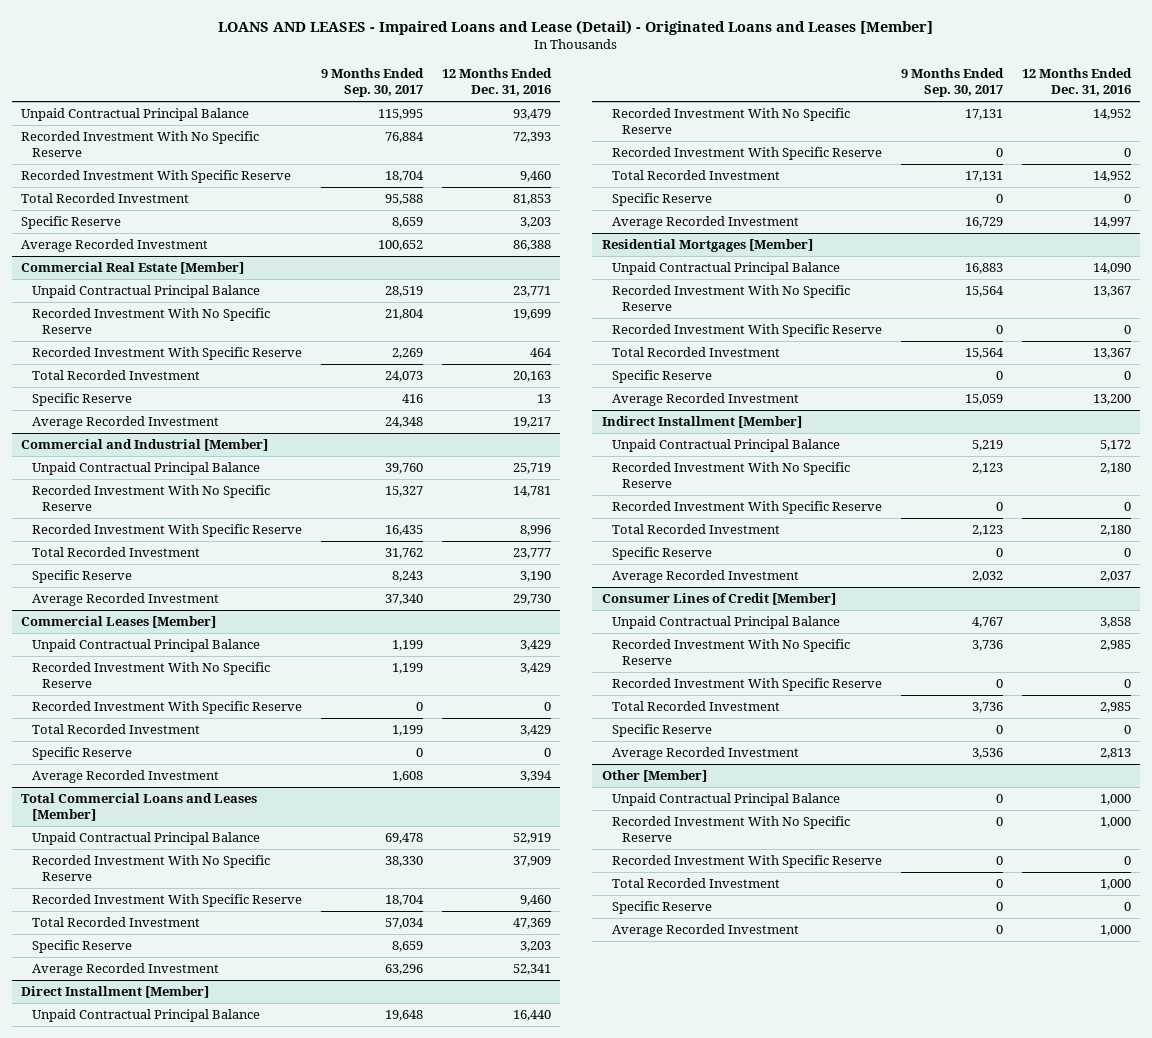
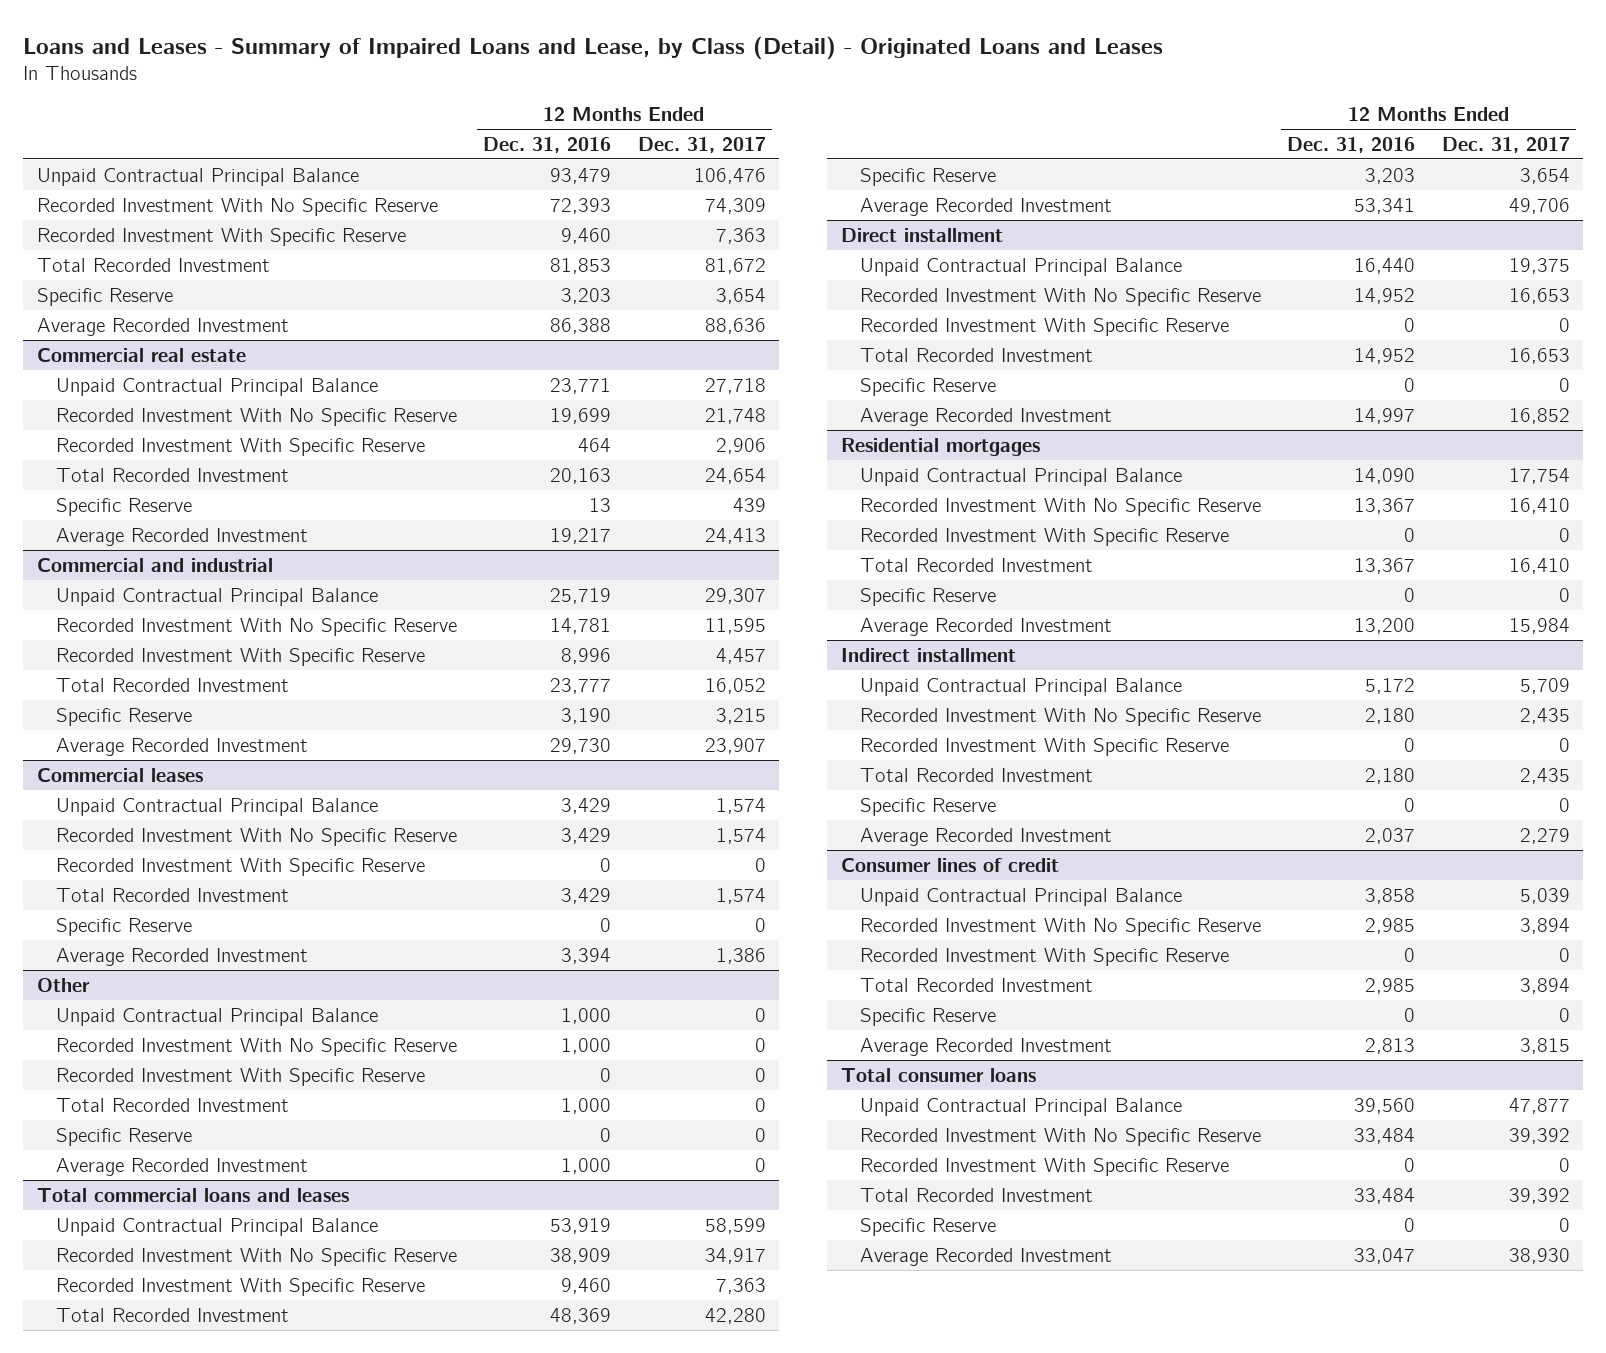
[218,19,934,35] LOANS AND LEASES - Impaired Loans and Lease (Detail) - Originated Loans and Leases [Member] -> [23,35,1164,60] Loans and Leases - Summary of Impaired Loans and Lease, by Class (Detail) - Originated Loans and Leases
[320,67,424,98] 9 Months Ended Sep. 30, 2017 -> none
none -> [637,136,766,153] Dec. 31, 2017
[21,262,245,275] Commercial Real Estate [Member] -> [36,347,246,362] Commercial real estate
[21,439,269,452] Commercial and Industrial [Member] -> [36,557,273,572] Commercial and industrial
[21,616,217,629] Commercial Leases [Member] -> [36,767,203,782] Commercial leases
[21,793,258,822] Total Commercial Loans and Leases [Member] -> [36,977,90,992] Other
[512,833,551,845] 52,919 -> [561,1007,612,1024] 1,000
[512,856,551,868] 37,909 -> [561,1037,612,1054] 1,000
none -> [55,1067,425,1086] Recorded Investment With Specific Reserve
none -> [55,1097,289,1112] Total Recorded Investment
none -> [55,1127,192,1146] Specific Reserve
none -> [55,1157,308,1176] Average Recorded Investment
none -> [36,1187,349,1202] Total commercial loans and leases
none -> [55,1217,378,1236] Unpaid Contractual Principal Balance
none -> [55,1247,457,1266] Recorded Investment With No Specific Reserve
[512,918,551,930] 47,369 -> [550,1307,612,1324] 48,369
[512,964,551,976] 52,341 -> [1354,197,1416,214] 53,341
[21,986,210,999] Direct Installment [Member] -> [840,227,1003,242] Direct installment
[601,239,813,253] Residential Mortgages [Member] -> [840,437,1040,456] Residential mortgages
[601,416,802,429] Indirect Installment [Member] -> [840,647,1016,662] Indirect installment
[601,593,836,606] Consumer Lines of Credit [Member] -> [840,857,1059,872] Consumer lines of credit
[601,770,707,783] Other [Member] -> [840,1067,1036,1082] Total consumer loans
[1099,794,1131,806] 1,000 -> [1354,1097,1416,1114] 39,560
[1099,817,1131,829] 1,000 -> [1354,1127,1416,1144] 33,484
[1099,879,1131,891] 1,000 -> [1354,1187,1416,1204] 33,484
[1099,925,1131,937] 1,000 -> [1354,1247,1416,1264] 33,047

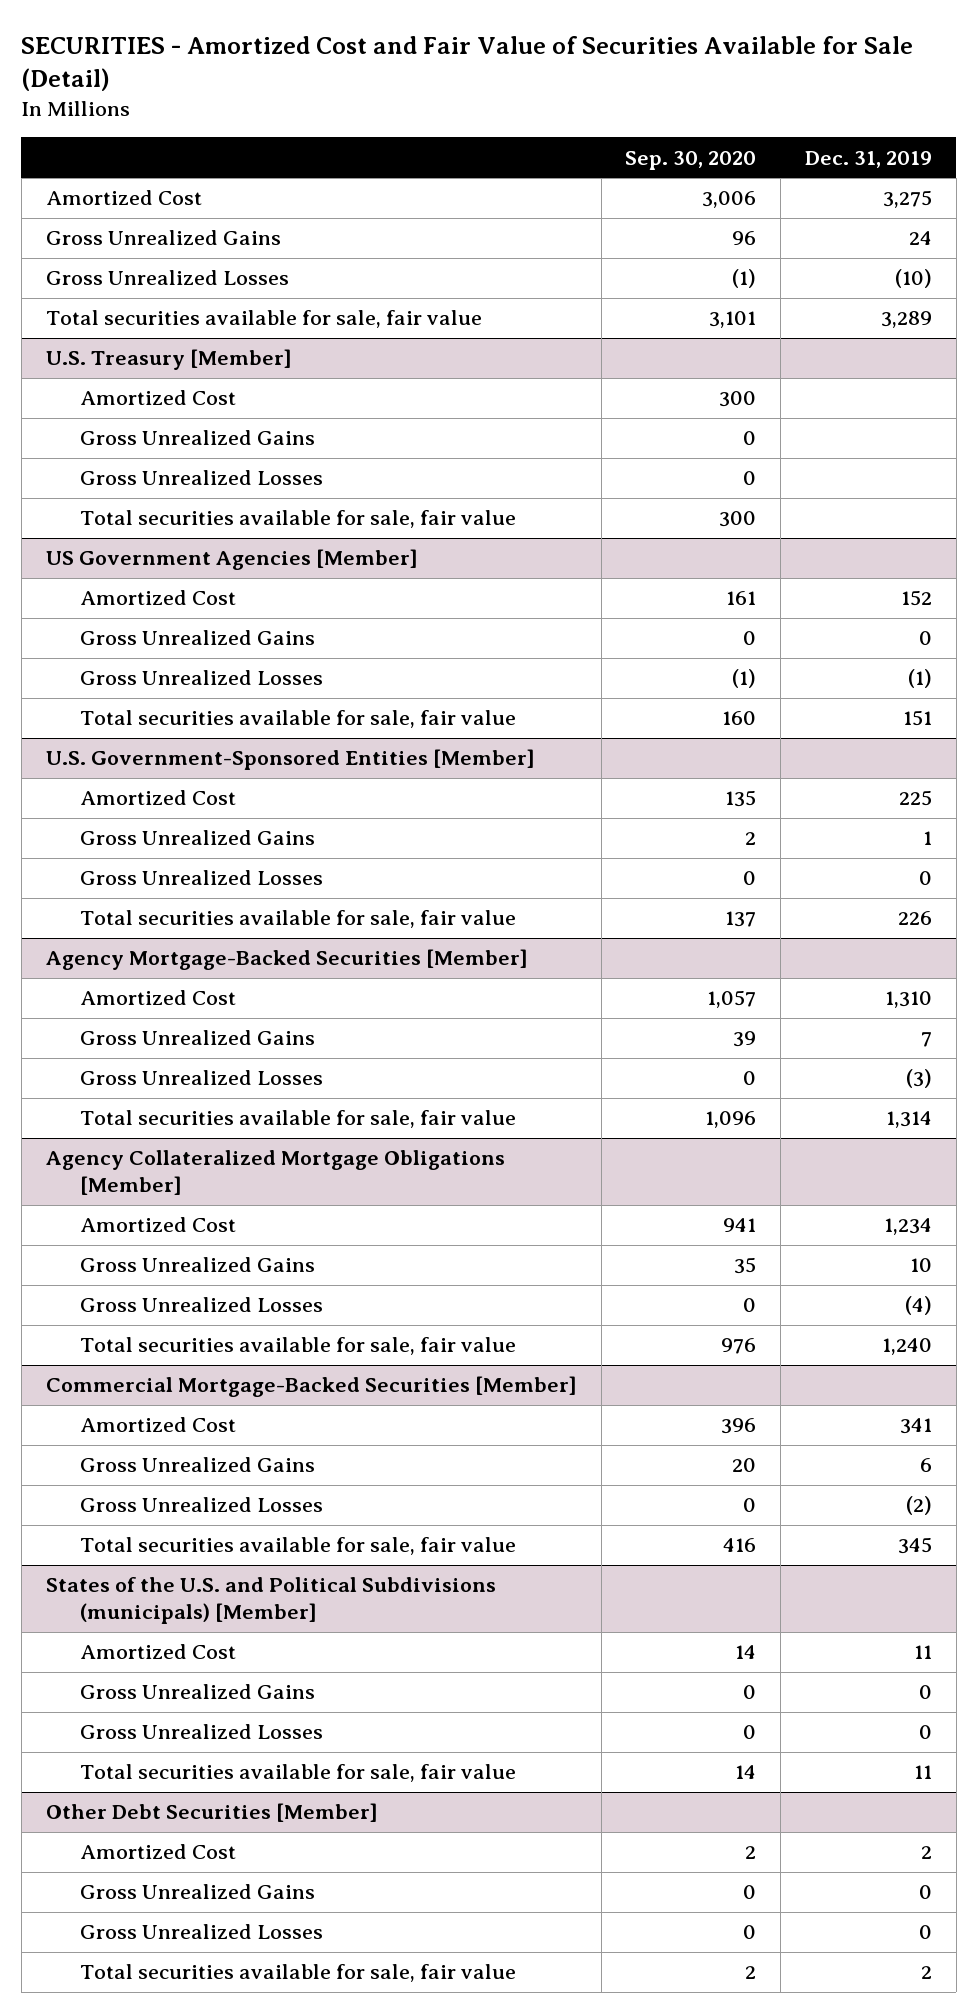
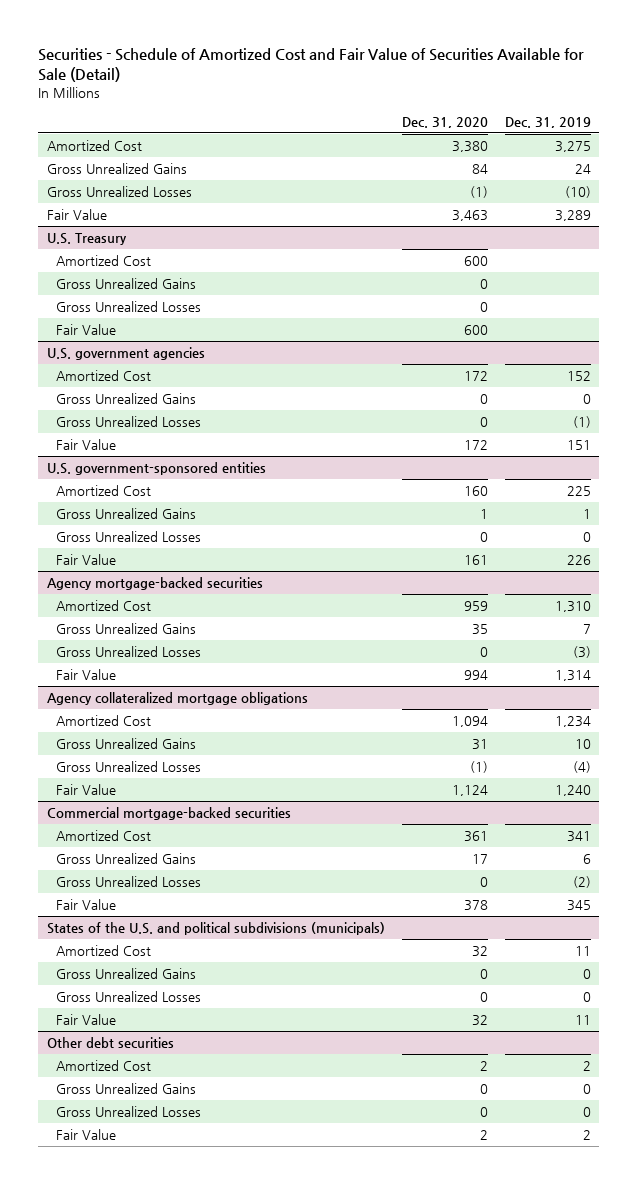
[21,36,914,92] SECURITIES - Amortized Cost and Fair Value of Securities Available for Sale (Detail) -> [38,47,585,82] Securities - Schedule of Amortized Cost and Fair Value of Securities Available for Sale (Detail)
[625,150,757,170] Sep. 30, 2020 -> none
none -> [401,116,488,128] Dec. 31, 2020
[45,310,482,329] Total securities available for sale, fair value -> [46,208,107,220] Fair Value
[45,349,292,371] U.S. Treasury [Member] -> [46,232,127,245] U.S. Treasury
[79,510,516,529] Total securities available for sale, fair value -> [56,323,117,335] Fair Value
[45,549,418,571] US Government Agencies [Member] -> [46,346,205,360] U.S. government agencies
[79,710,516,729] Total securities available for sale, fair value -> [56,438,117,450] Fair Value
[45,749,535,771] U.S. Government-Sponsored Entities [Member] -> [46,461,266,475] U.S. government-sponsored entities
[79,910,516,929] Total securities available for sale, fair value -> [56,553,117,565] Fair Value
[45,949,528,971] Agency Mortgage-Backed Securities [Member] -> [46,576,263,590] Agency mortgage-backed securities
[79,1110,516,1129] Total securities available for sale, fair value -> [56,668,117,680] Fair Value
[45,1150,505,1196] Agency Collateralized Mortgage Obligations [Member] -> [46,691,308,705] Agency collateralized mortgage obligations
[79,1337,516,1356] Total securities available for sale, fair value -> [56,783,117,795] Fair Value
[45,1376,577,1398] Commercial Mortgage-Backed Securities [Member] -> [46,806,291,820] Commercial mortgage-backed securities
[79,1537,516,1556] Total securities available for sale, fair value -> [56,898,117,910] Fair Value
[45,1577,496,1625] States of the U.S. and Political Subdivisions (municipals) [Member] -> [46,921,385,935] States of the U.S. and political subdivisions (municipals)
[79,1764,516,1783] Total securities available for sale, fair value -> [56,1013,117,1025] Fair Value
[45,1803,378,1823] Other Debt Securities [Member] -> [46,1036,174,1048] Other debt securities
[79,1964,516,1983] Total securities available for sale, fair value -> [56,1128,117,1140] Fair Value

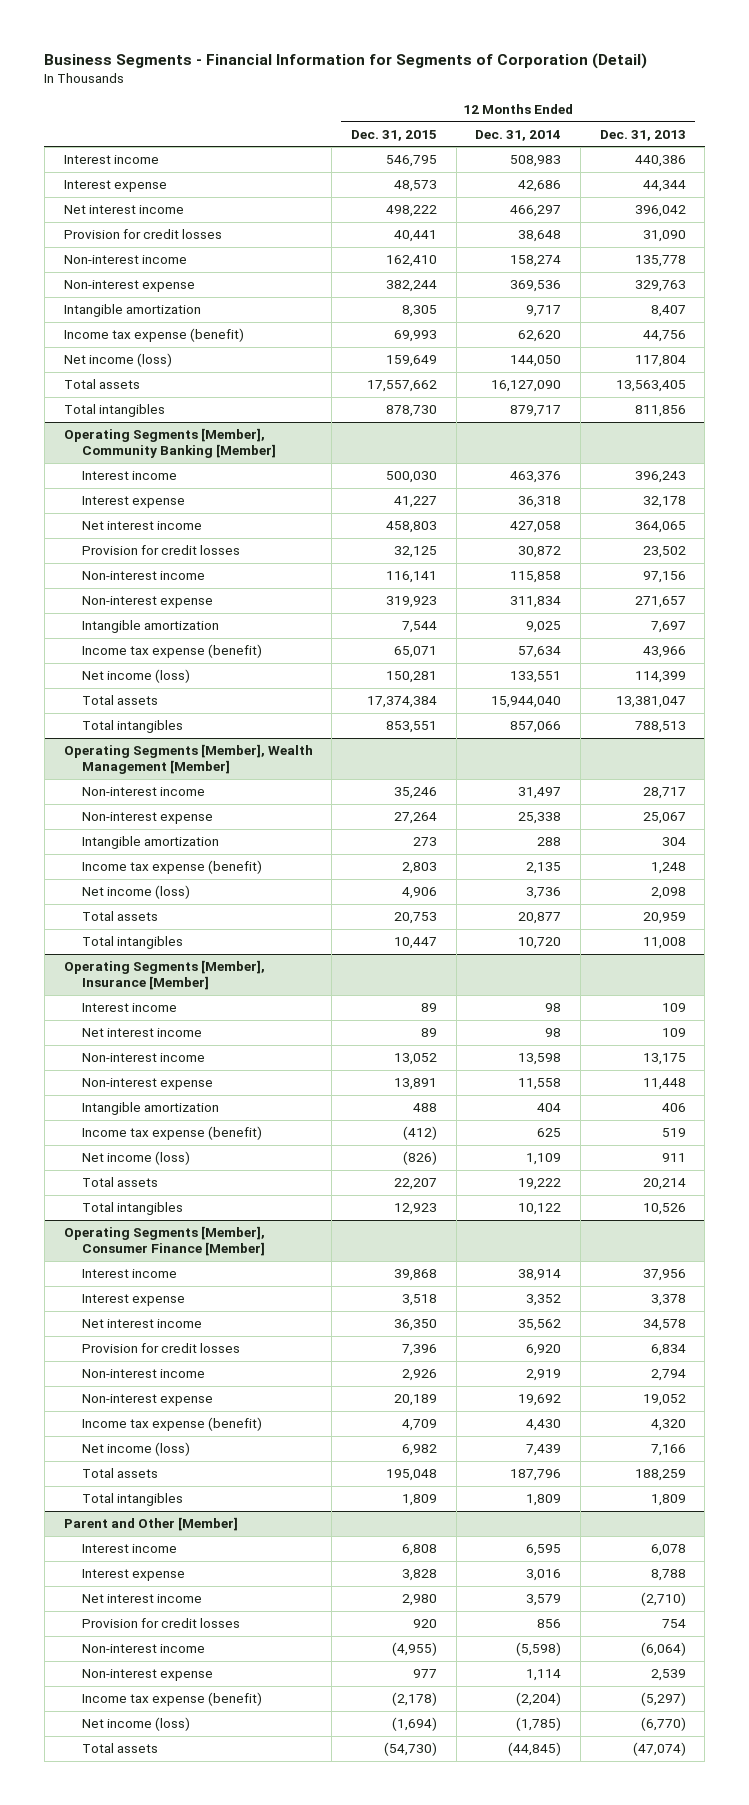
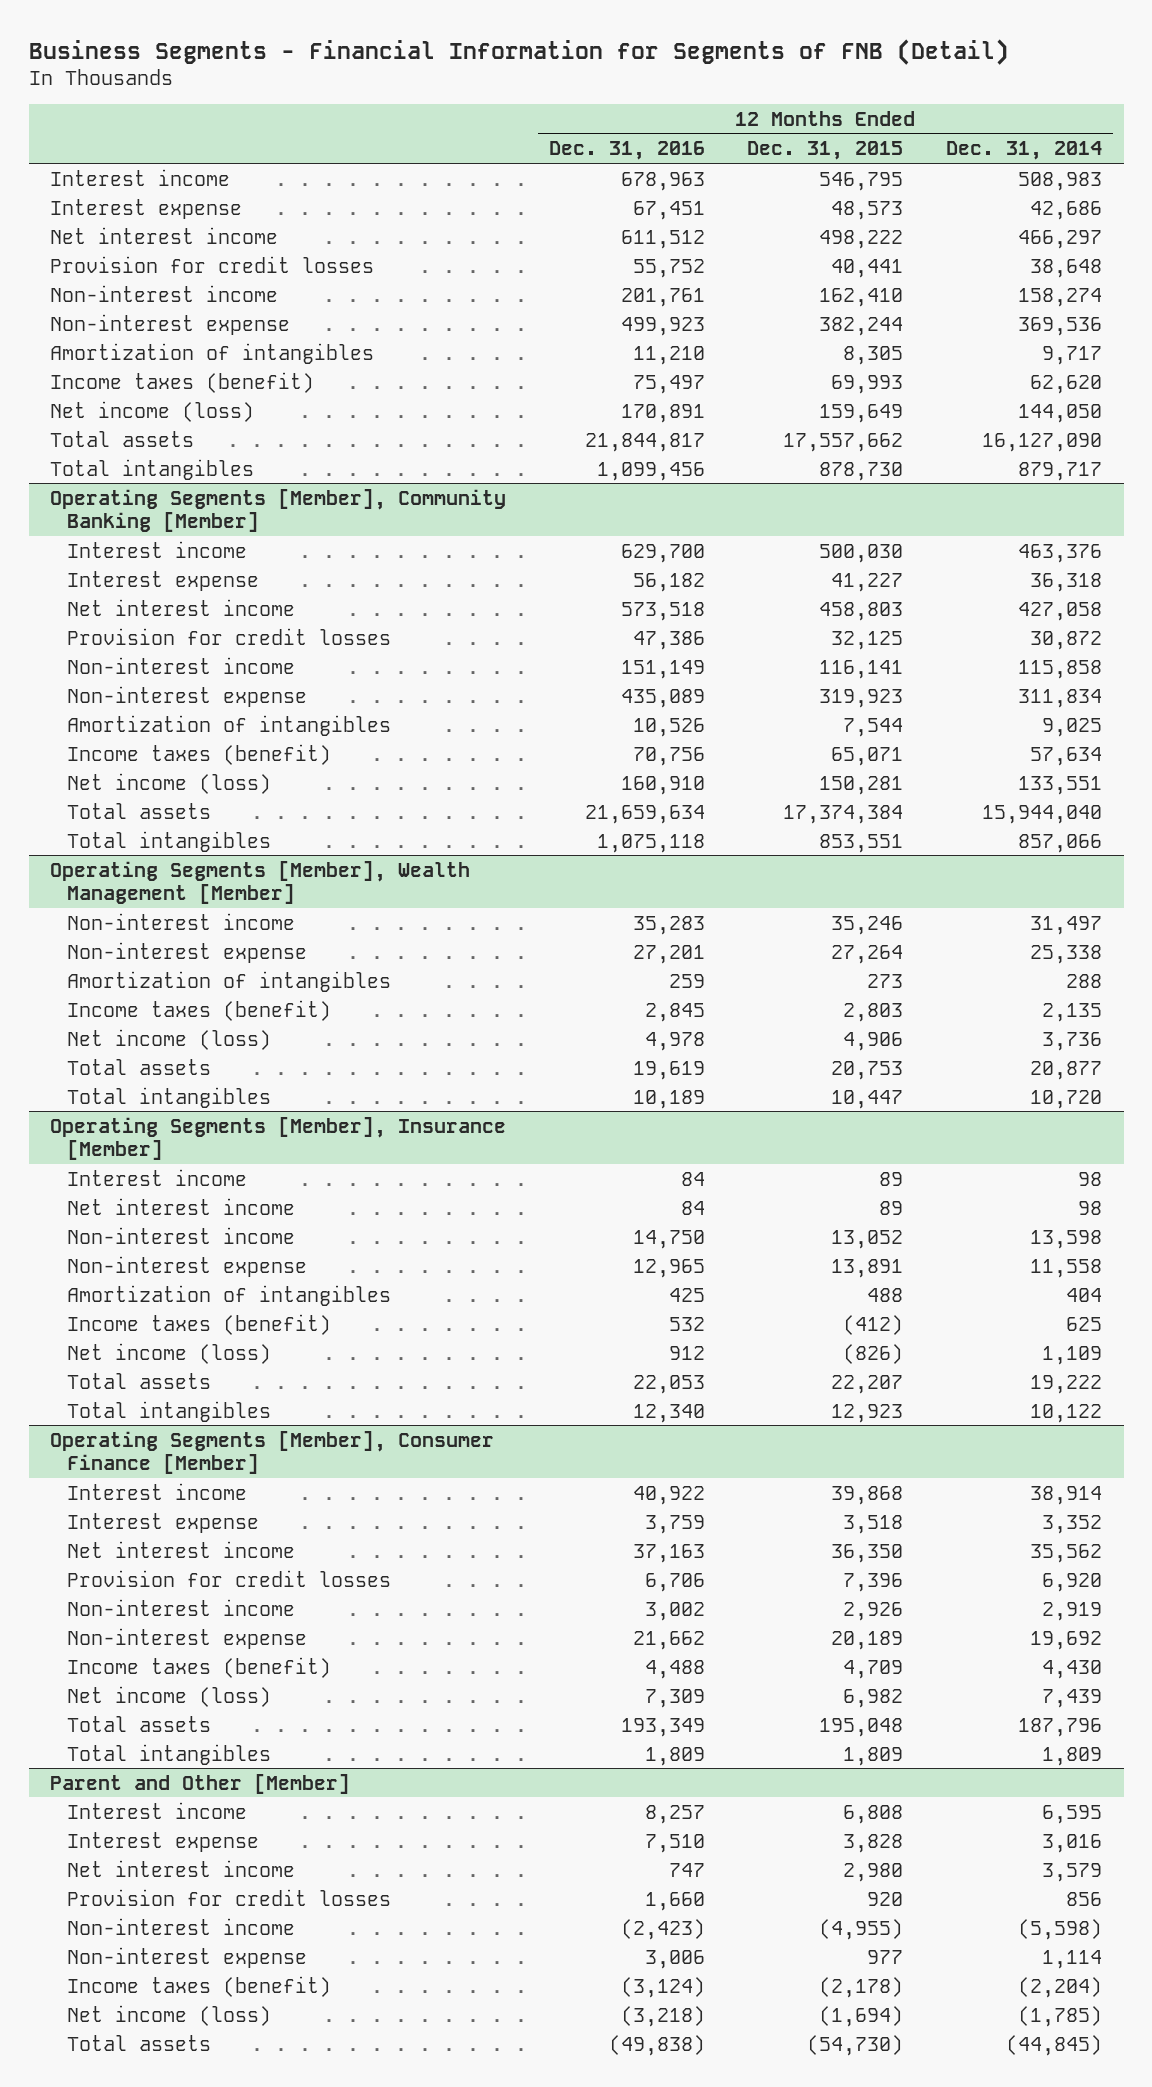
[44,53,648,70] Business Segments - Financial Information for Segments of Corporation (Detail) -> [28,38,1009,65] Business Segments - Financial Information for Segments of FNB (Detail)
[599,129,686,141] Dec. 31, 2013 -> none
none -> [548,141,705,161] Dec. 31, 2016
[63,304,201,318] Intangible amortization -> [49,342,374,364] Amortization of intangibles
[63,328,244,343] Income tax expense (benefit) -> [49,371,314,393] Income taxes (benefit)
[81,620,219,634] Intangible amortization -> [66,714,391,736] Amortization of intangibles
[81,644,262,659] Income tax expense (benefit) -> [66,743,331,765] Income taxes (benefit)
[81,836,219,850] Intangible amortization -> [66,970,391,992] Amortization of intangibles
[81,860,262,875] Income tax expense (benefit) -> [66,999,331,1021] Income taxes (benefit)
[81,1102,219,1116] Intangible amortization -> [66,1284,391,1306] Amortization of intangibles
[81,1126,262,1141] Income tax expense (benefit) -> [66,1313,331,1335] Income taxes (benefit)
[81,1417,262,1432] Income tax expense (benefit) -> [66,1656,331,1678] Income taxes (benefit)
[81,1692,262,1707] Income tax expense (benefit) -> [66,1975,331,1997] Income taxes (benefit)

